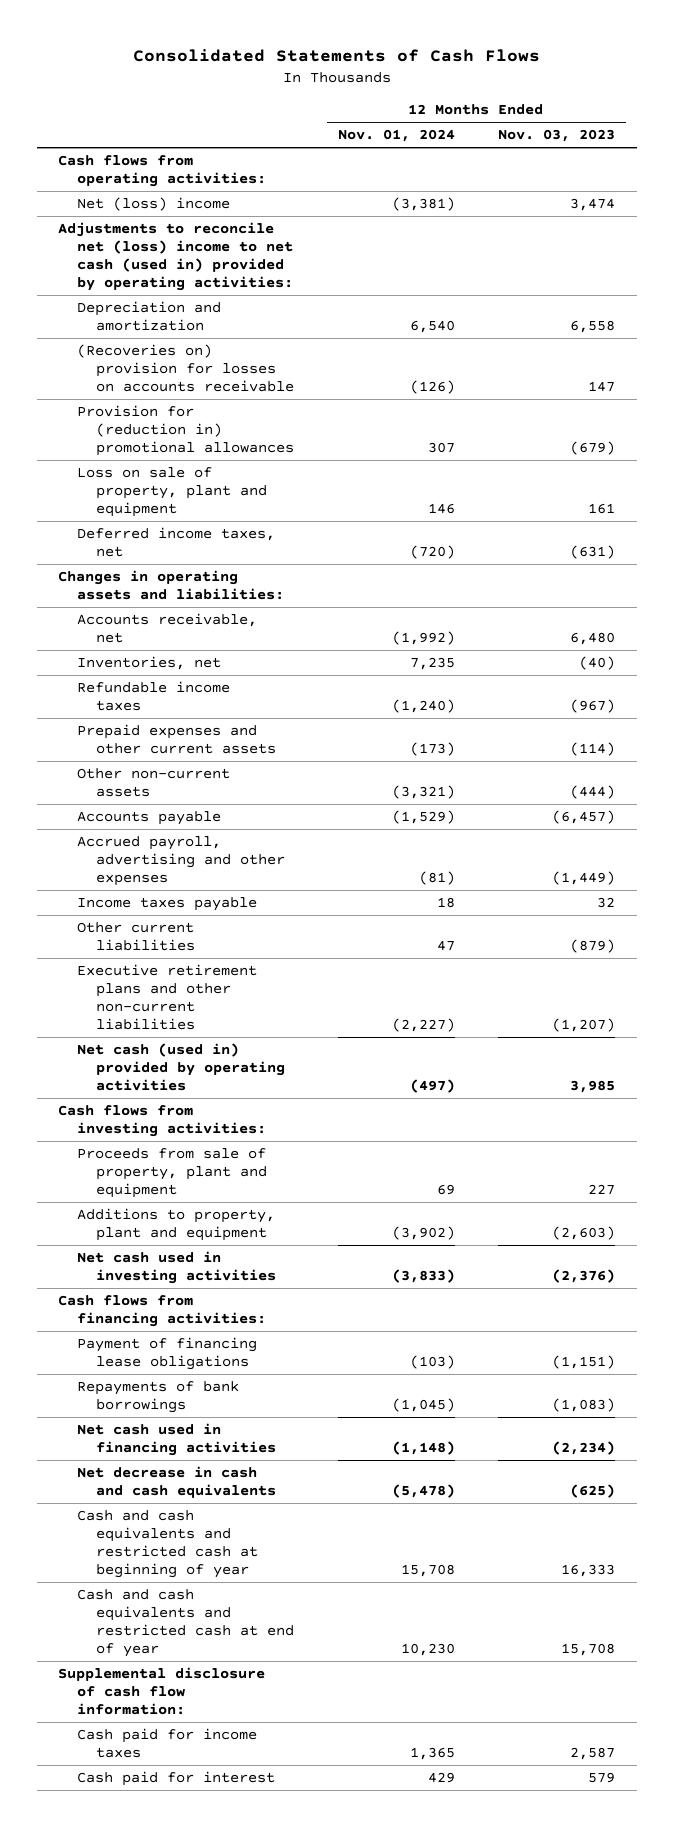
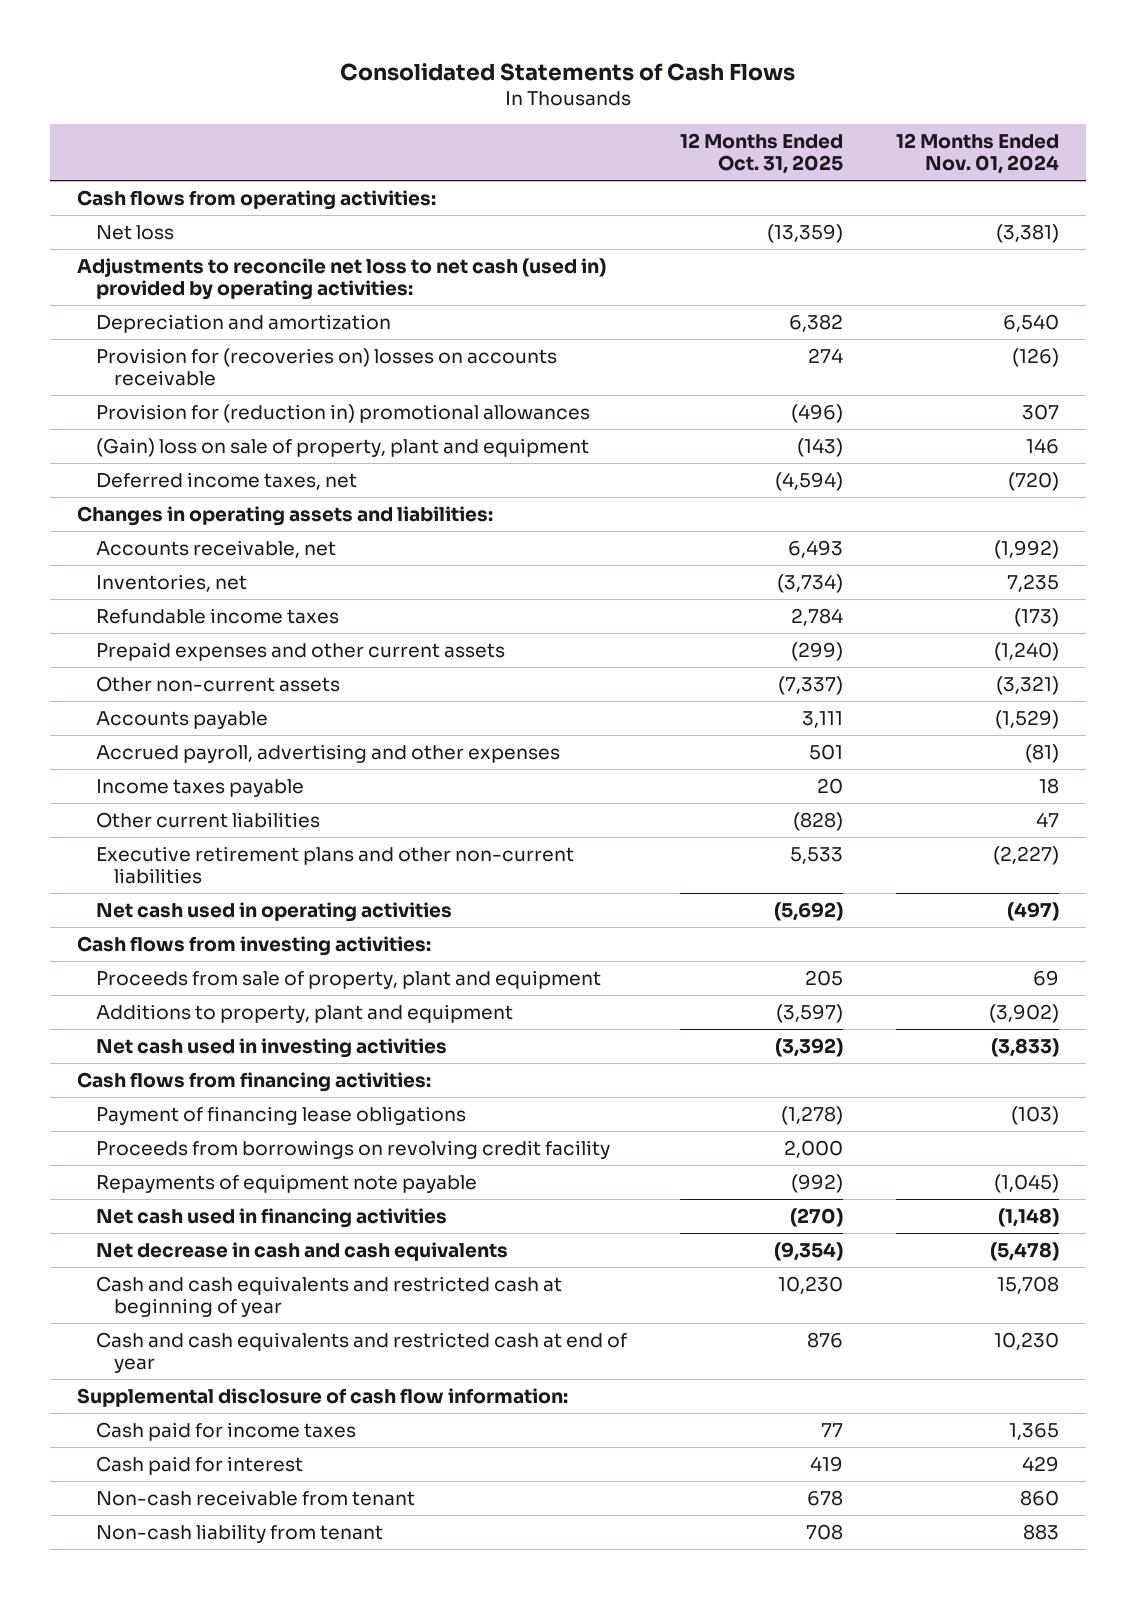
[498,129,616,143] Nov. 03, 2023 -> none
none -> [679,133,843,175] 12 Months Ended Oct. 31, 2025
[77,197,231,212] Net (loss) income -> [95,224,174,240] Net loss
[58,222,294,292] Adjustments to reconcile net (loss) income to net cash (used in) provided by operating activities: -> [76,257,606,300] Adjustments to reconcile net loss to net cash (used in) provided by operating activities:
[77,344,295,393] (Recoveries on) provision for losses on accounts receivable -> [95,347,557,386] Provision for (recoveries on) losses on accounts receivable
[77,467,268,518] Loss on sale of property, plant and equipment -> [95,437,589,457] (Gain) loss on sale of property, plant and equipment
[391,699,455,714] (1,240) -> [1013,607,1059,627] (173)
[409,742,455,757] (173) -> [993,641,1059,661] (1,240)
[77,1043,286,1092] Net cash (used in) provided by operating activities -> [95,901,452,922] Net cash used in operating activities
none -> [95,1139,610,1159] Proceeds from borrowings on revolving credit facility
[77,1381,240,1414] Repayments of bank borrowings -> [95,1173,477,1193] Repayments of equipment note payable
none -> [95,1489,415,1506] Non-cash receivable from tenant
none -> [95,1523,383,1543] Non-cash liability from tenant

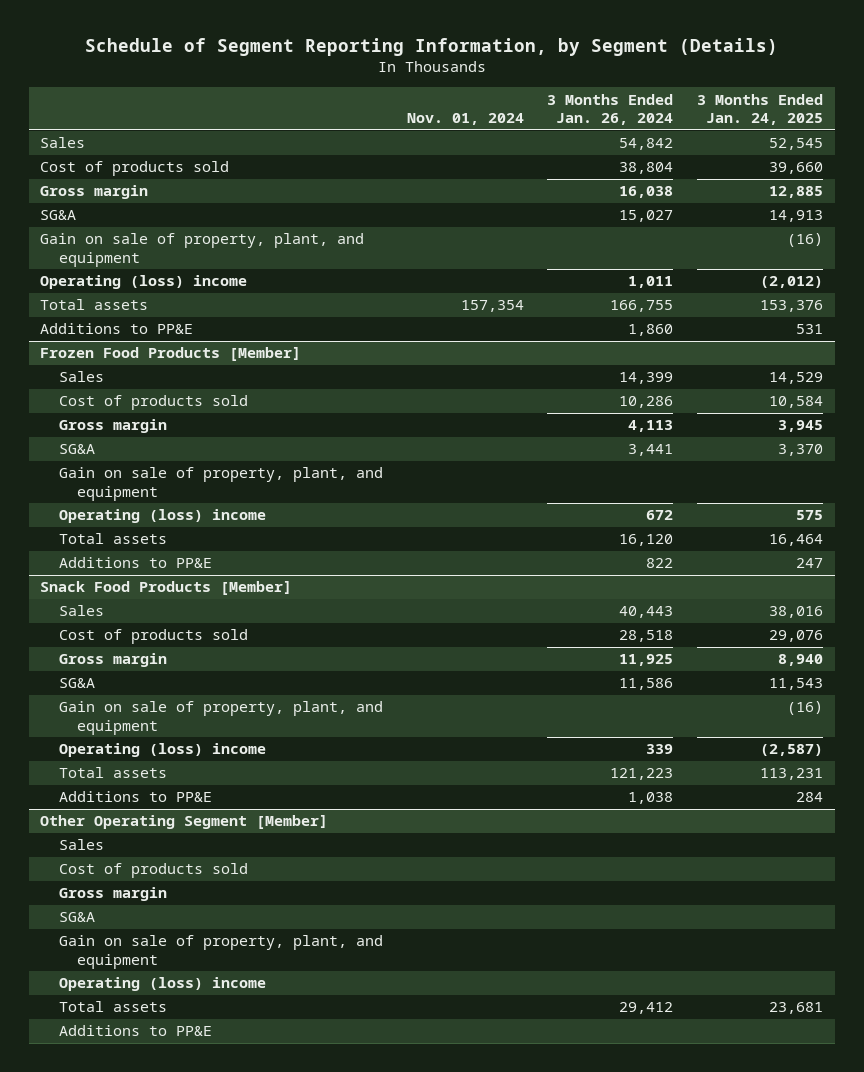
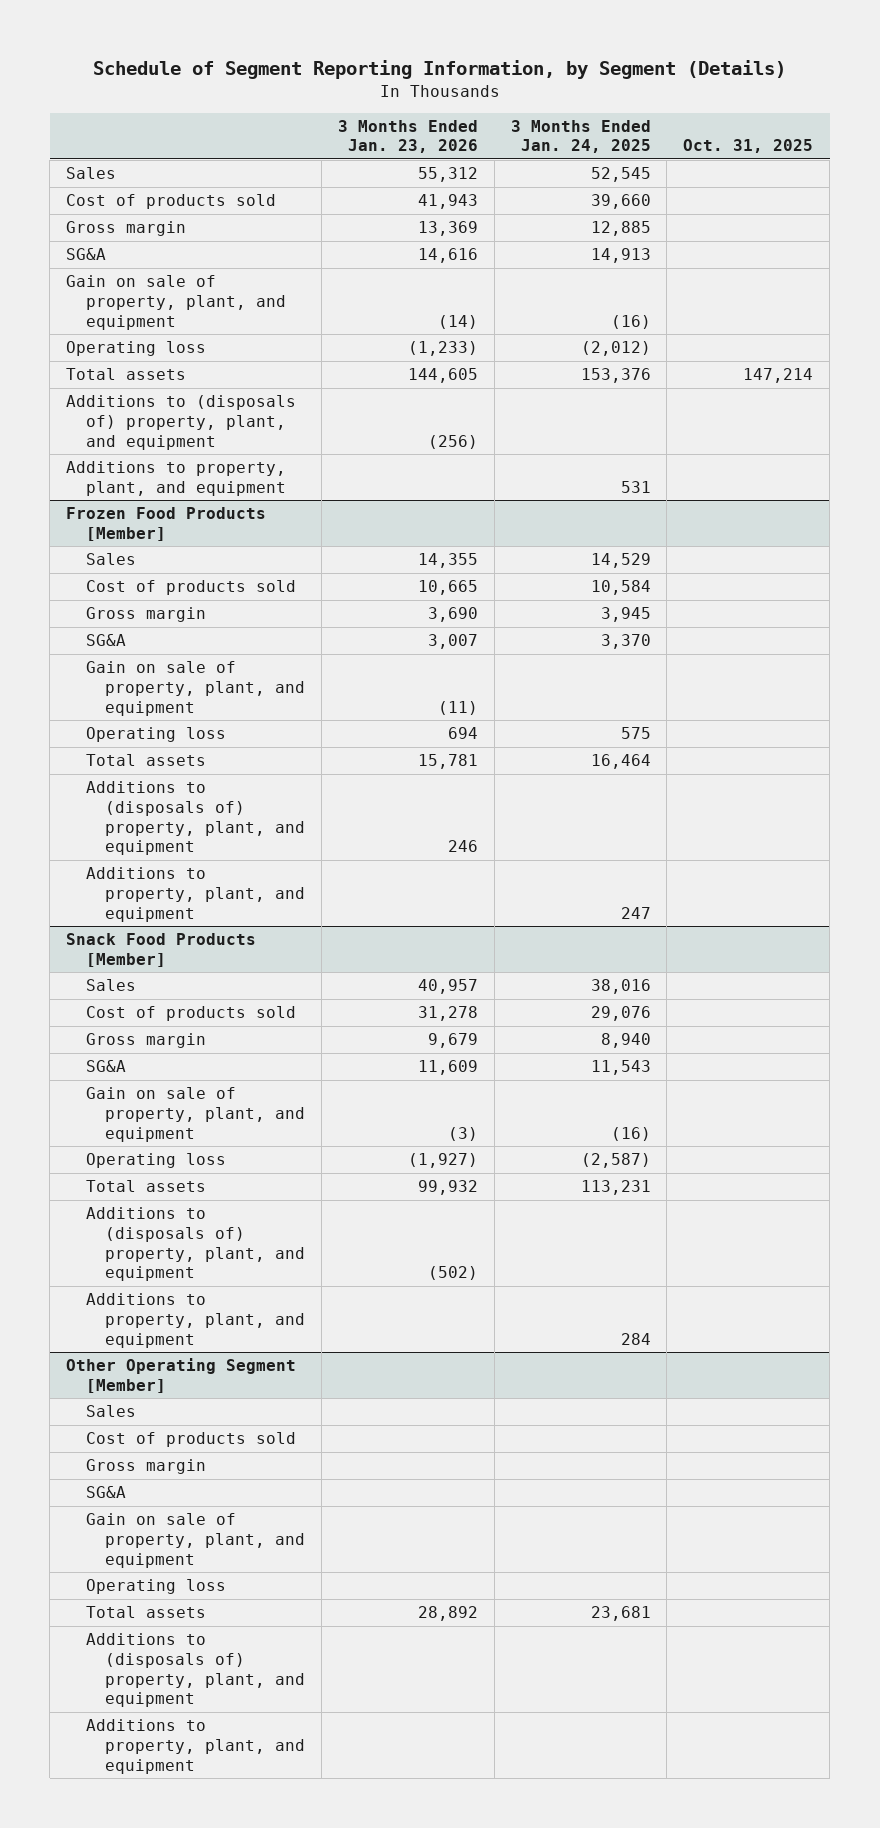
[406,113,524,126] Nov. 01, 2024 -> none
[547,93,674,126] 3 Months Ended Jan. 26, 2024 -> none
none -> [337,119,478,154] 3 Months Ended Jan. 23, 2026
none -> [683,139,814,154] Oct. 31, 2025
[40,275,248,290] Operating (loss) income -> [66,341,207,357] Operating loss
none -> [66,395,297,450] Additions to (disposals of) property, plant, and equipment
[40,323,194,335] Additions to PP&E -> [66,461,287,496] Additions to property, plant, and equipment
[58,509,266,524] Operating (loss) income -> [85,727,226,743] Operating loss
none -> [85,781,305,856] Additions to (disposals of) property, plant, and equipment
[58,557,212,569] Additions to PP&E -> [85,867,305,922] Additions to property, plant, and equipment
[58,743,266,758] Operating (loss) income -> [85,1153,226,1169] Operating loss
none -> [85,1207,305,1282] Additions to (disposals of) property, plant, and equipment
[58,791,212,803] Additions to PP&E -> [85,1293,305,1348] Additions to property, plant, and equipment
[58,977,266,992] Operating (loss) income -> [85,1579,226,1595] Operating loss
none -> [85,1633,305,1708] Additions to (disposals of) property, plant, and equipment
[58,1025,212,1037] Additions to PP&E -> [85,1719,305,1774] Additions to property, plant, and equipment

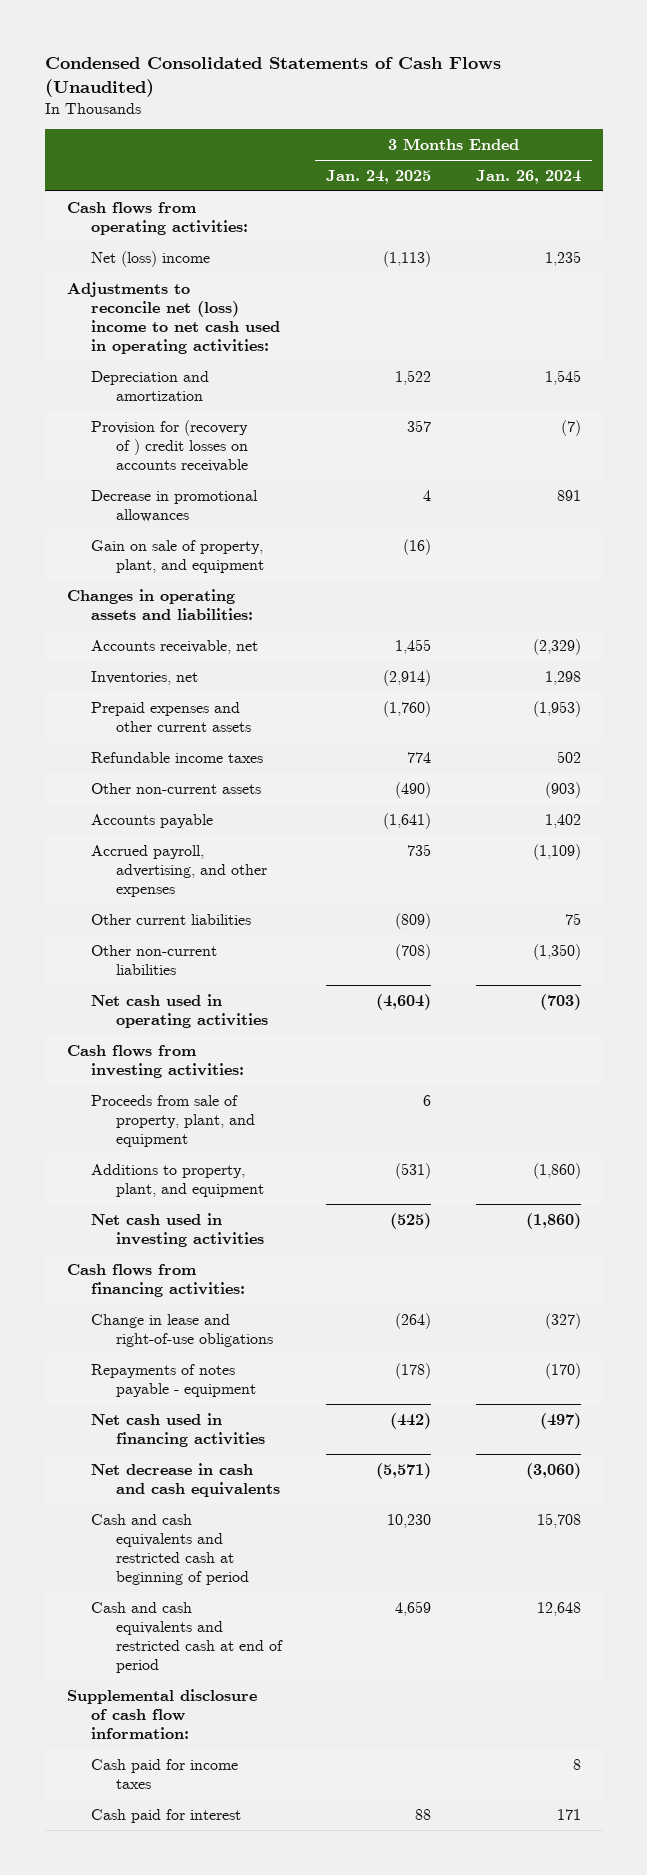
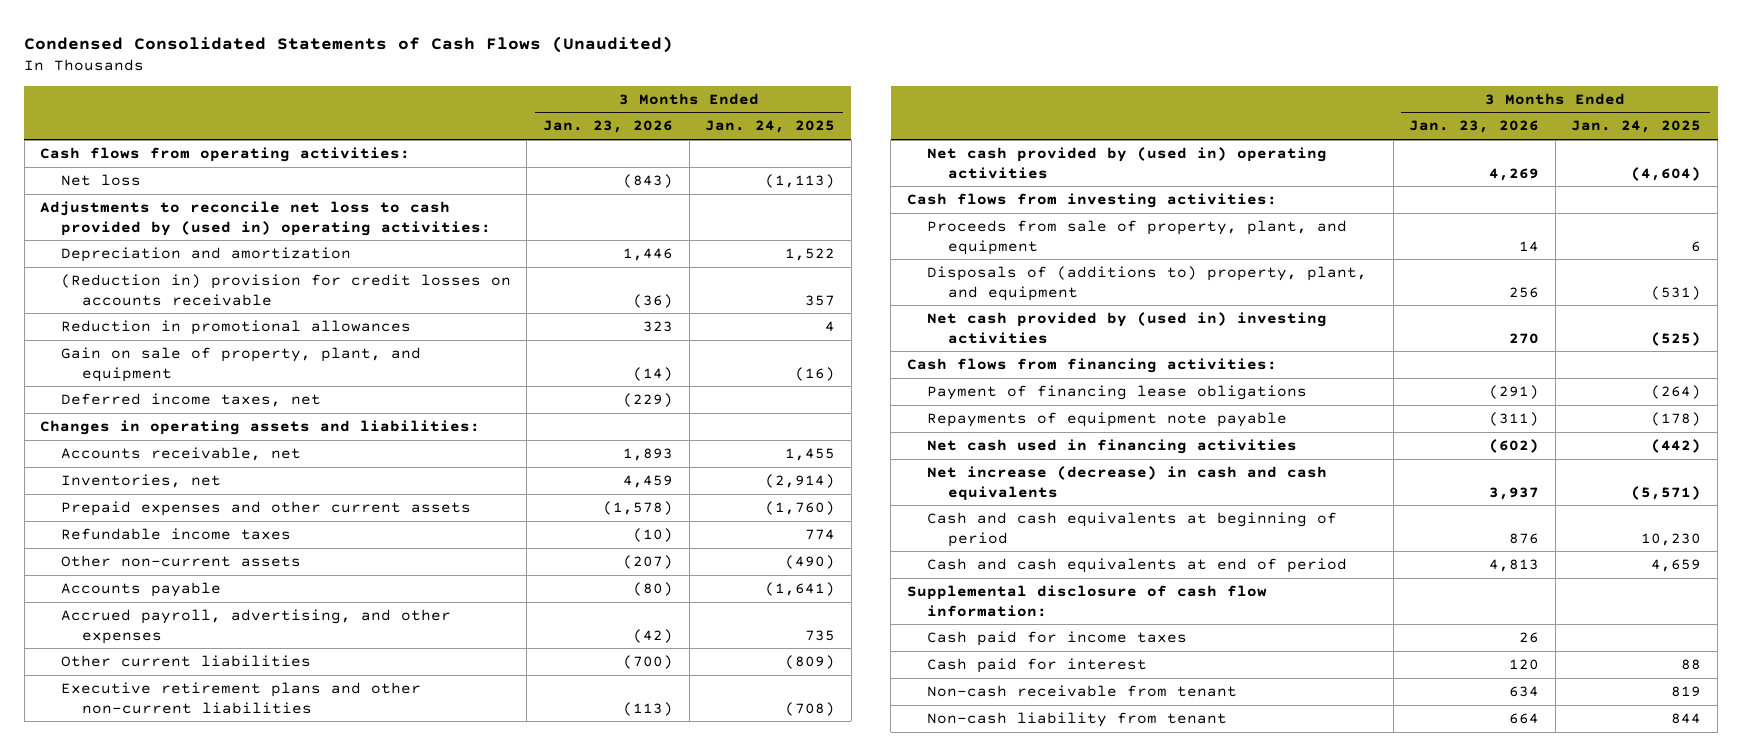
[475,169,581,184] Jan. 26, 2024 -> none
none -> [542,120,673,134] Jan. 23, 2026
[91,250,211,267] Net (loss) income -> [60,174,141,187] Net loss
[66,281,281,354] Adjustments to reconcile net (loss) income to net cash used in operating activities: -> [40,201,491,236] Adjustments to reconcile net loss to cash provided by (used in) operating activities:
[91,419,249,472] Provision for (recovery of ) credit losses on accounts receivable -> [60,274,511,306] (Reduction in) provision for credit losses on accounts receivable
[91,489,259,522] Decrease in promotional allowances -> [60,320,411,336] Reduction in promotional allowances
none -> [60,393,321,408] Deferred income taxes, net
[91,944,218,975] Other non-current liabilities -> [60,682,421,714] Executive retirement plans and other non-current liabilities
[91,993,268,1028] Net cash used in operating activities -> [927,147,1328,179] Net cash provided by (used in) operating activities
[91,1163,264,1197] Additions to property, plant, and equipment -> [927,266,1368,301] Disposals of (additions to) property, plant, and equipment
[91,1212,264,1247] Net cash used in investing activities -> [927,312,1328,344] Net cash provided by (used in) investing activities
[91,1313,273,1347] Change in lease and right-of-use obligations -> [927,385,1308,401] Payment of financing lease obligations
[91,1363,256,1397] Repayments of notes payable - equipment -> [927,412,1288,428] Repayments of equipment note payable
[91,1462,280,1497] Net decrease in cash and cash equivalents -> [927,466,1328,501] Net increase (decrease) in cash and cash equivalents
[91,1513,249,1585] Cash and cash equivalents and restricted cash at beginning of period -> [927,512,1338,547] Cash and cash equivalents at beginning of period
[91,1601,283,1673] Cash and cash equivalents and restricted cash at end of period -> [927,558,1348,574] Cash and cash equivalents at end of period
none -> [927,685,1238,698] Non-cash receivable from tenant
none -> [927,712,1228,728] Non-cash liability from tenant

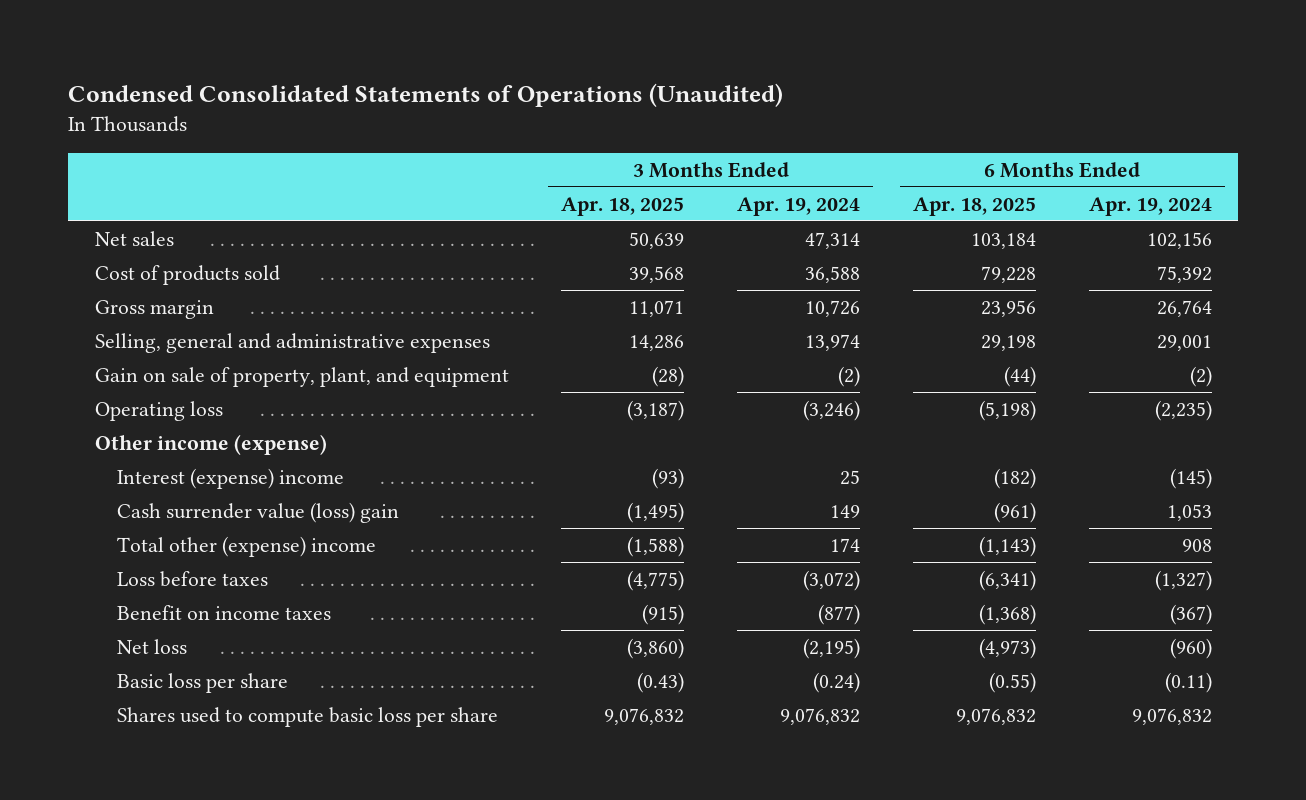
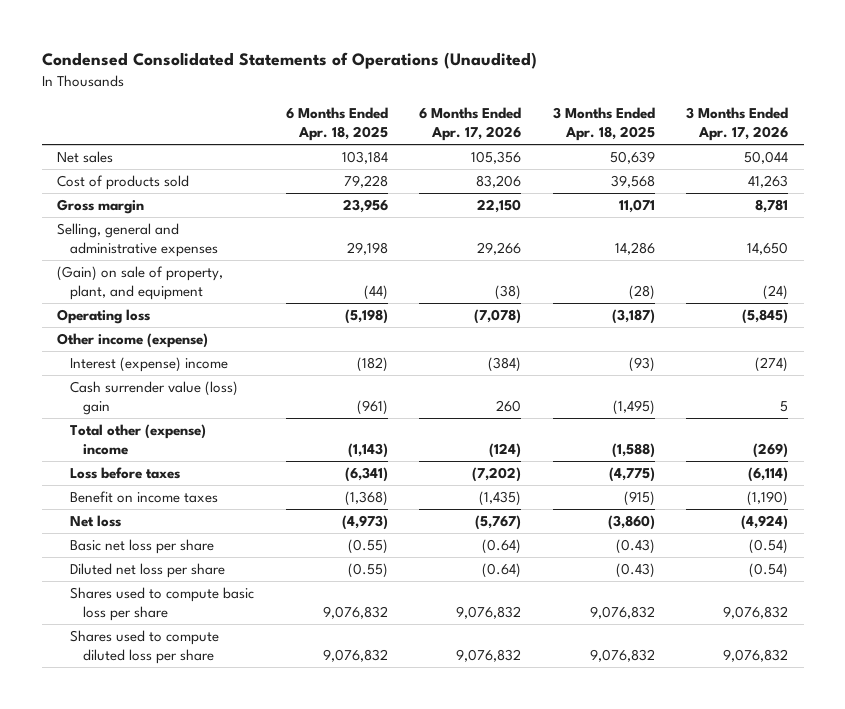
[737,196,861,216] Apr. 19, 2024 -> none
[1088,196,1212,216] Apr. 19, 2024 -> none
none -> [419,106,522,142] 6 Months Ended Apr. 17, 2026
none -> [686,106,789,142] 3 Months Ended Apr. 17, 2026
[94,366,509,387] Gain on sale of property, plant, and equipment -> [57,265,224,301] (Gain) on sale of property, plant, and equipment
[117,672,289,693] Basic loss per share -> [70,538,215,554] Basic net loss per share
none -> [70,562,226,578] Diluted net loss per share
none -> [70,629,220,665] Shares used to compute diluted loss per share

